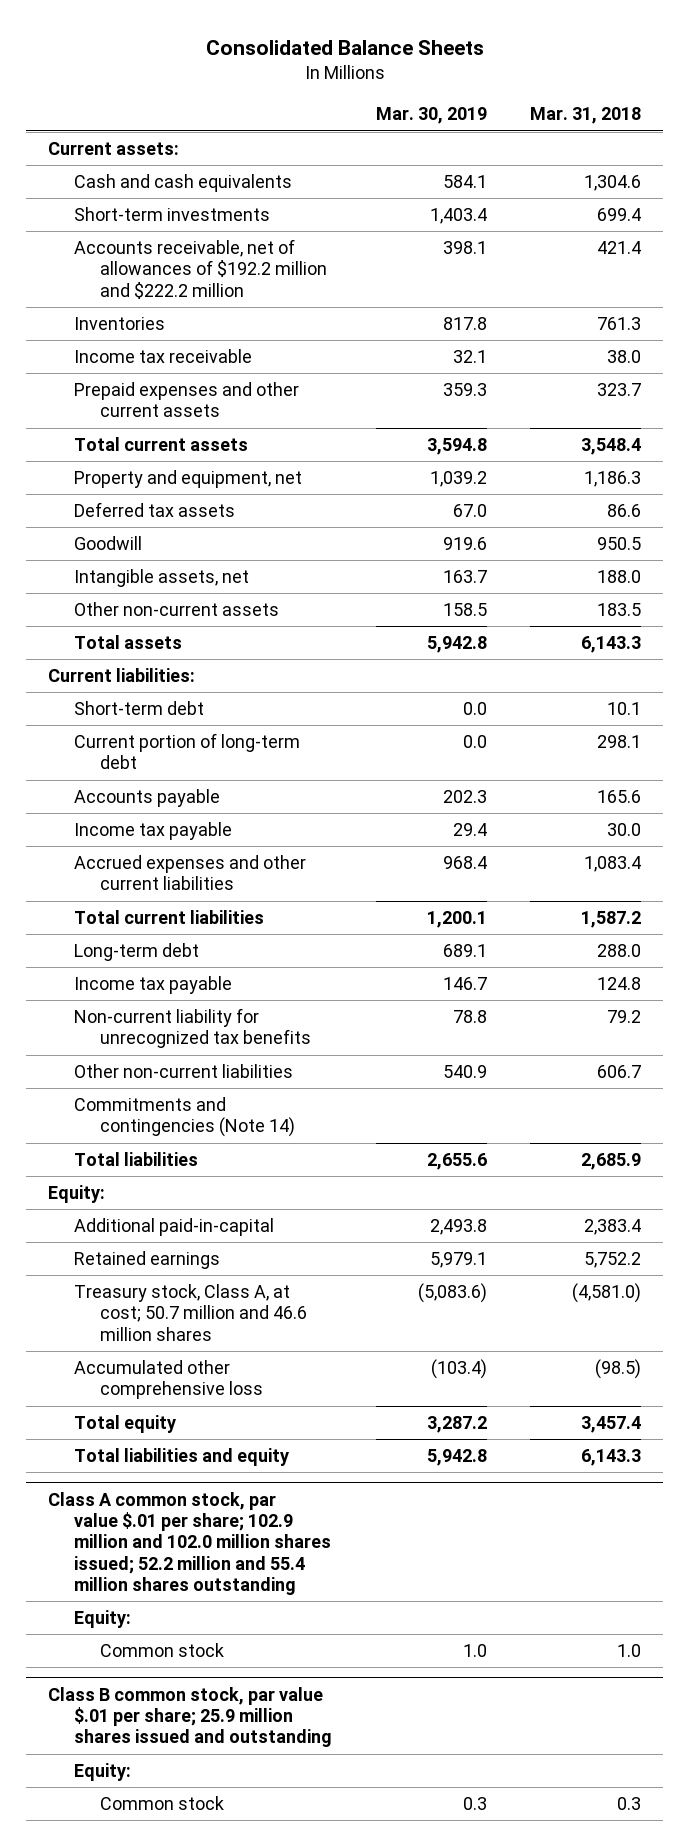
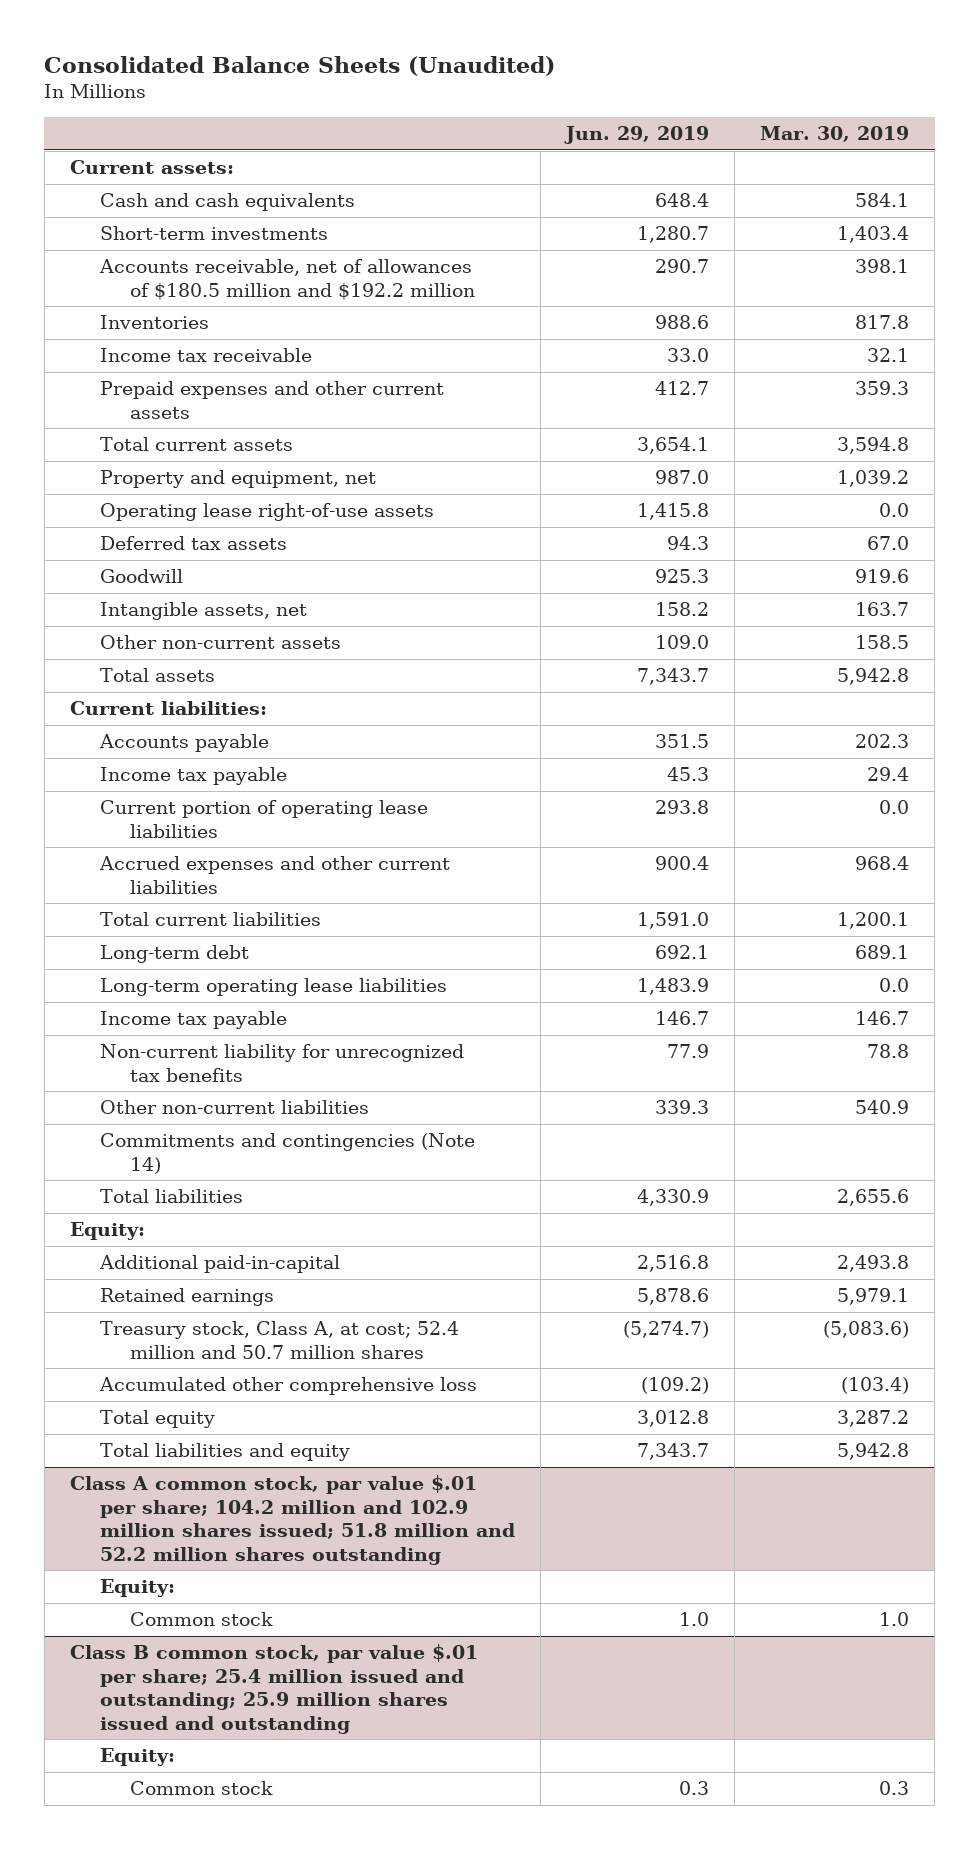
[205,39,484,55] Consolidated Balance Sheets -> [44,56,556,77] Consolidated Balance Sheets (Unaudited)
[530,107,642,125] Mar. 31, 2018 -> none
none -> [563,126,709,145] Jun. 29, 2019
[74,239,328,299] Accounts receivable, net of allowances of $192.2 million and $222.2 million -> [98,259,475,300] Accounts receivable, net of allowances of $180.5 million and $192.2 million
none -> [99,503,434,522] Operating lease right-of-use assets
[74,701,205,716] Short-term debt -> none
[74,733,301,770] Current portion of long-term debt -> none
none -> [99,800,428,838] Current portion of operating lease liabilities
none -> [99,978,447,997] Long-term operating lease liabilities
[74,1284,308,1341] Treasury stock, Class A, at cost; 50.7 million and 46.6 million shares -> [99,1321,459,1359] Treasury stock, Class A, at cost; 52.4 million and 50.7 million shares
[48,1491,332,1595] Class A common stock, par value $.01 per share; 102.9 million and 102.0 million shares issued; 52.2 million and 55.4 million shares outstanding -> [69,1475,515,1565] Class A common stock, par value $.01 per share; 104.2 million and 102.9 million shares issued; 51.8 million and 52.2 million shares outstanding
[48,1686,333,1748] Class B common stock, par value $.01 per share; 25.9 million shares issued and outstanding -> [69,1644,478,1734] Class B common stock, par value $.01 per share; 25.4 million issued and outstanding; 25.9 million shares issued and outstanding

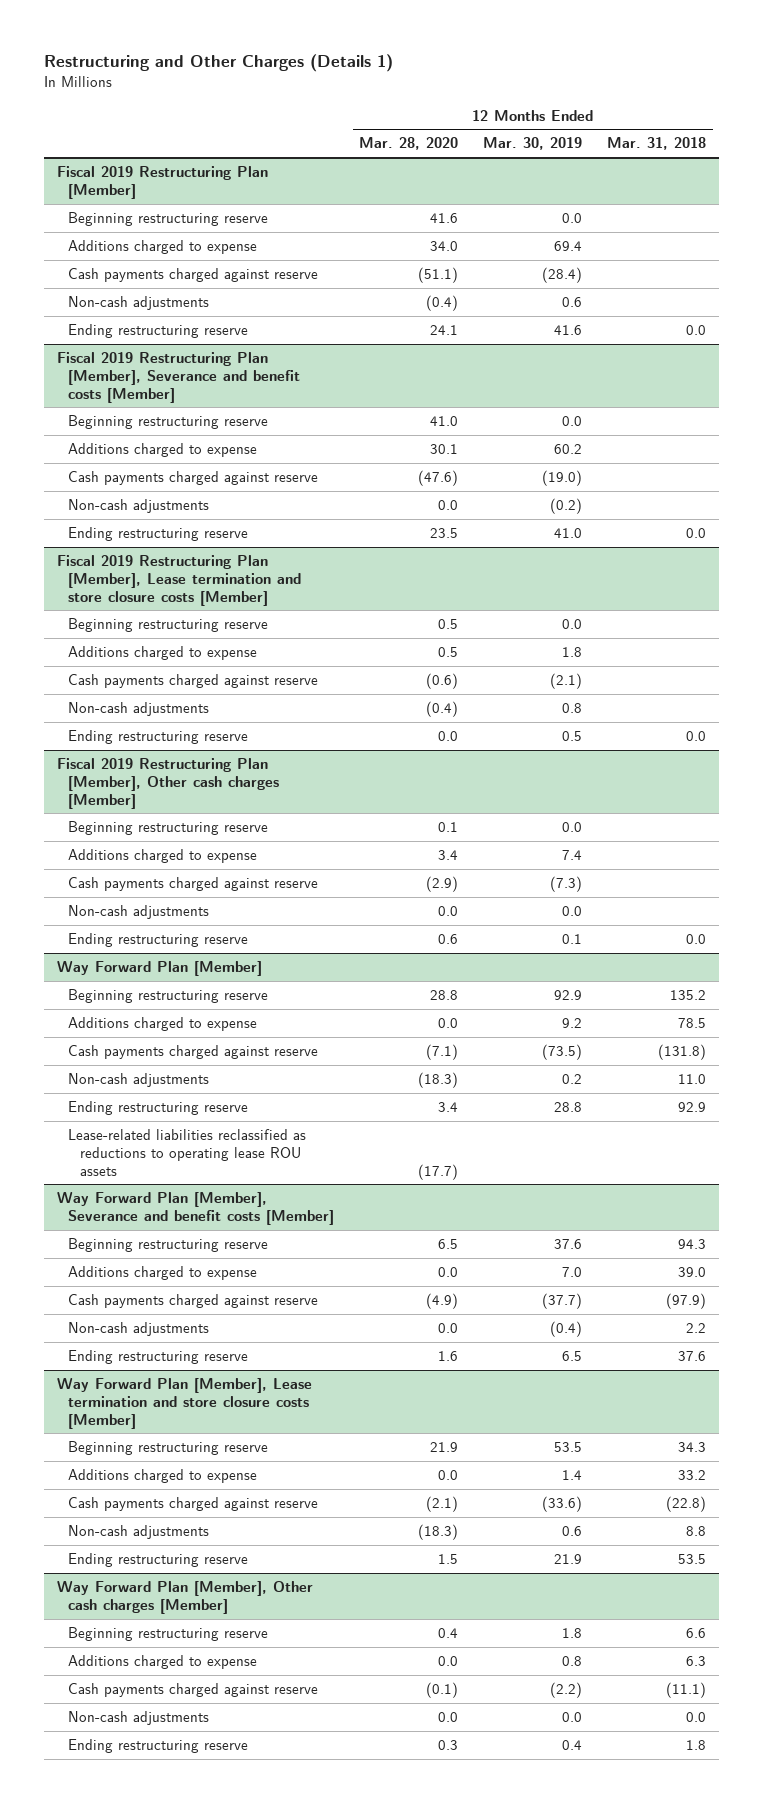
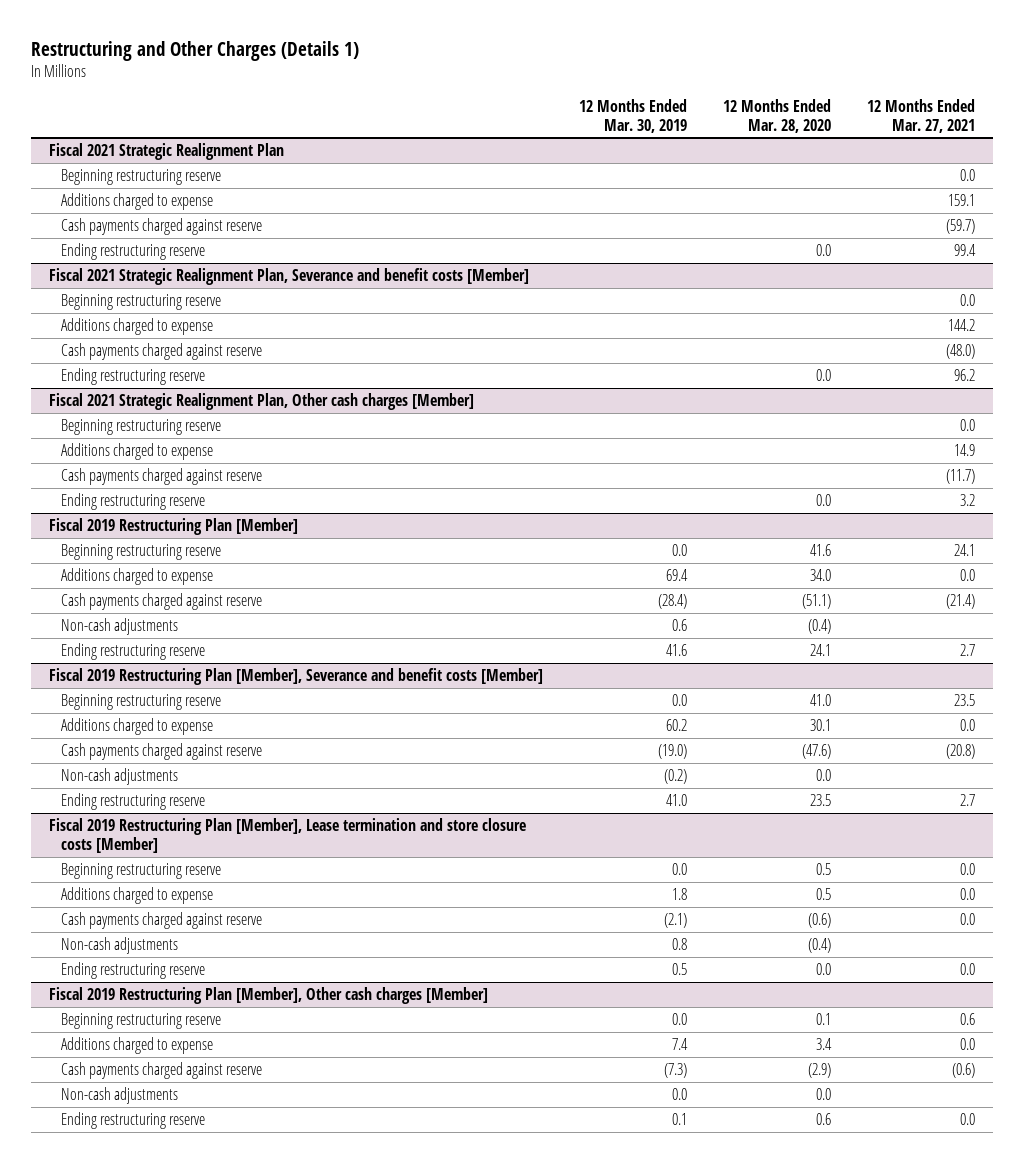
[607,137,707,151] Mar. 31, 2018 -> none
none -> [867,98,976,133] 12 Months Ended Mar. 27, 2021
none -> [48,143,284,161] Fiscal 2021 Strategic Realignment Plan
none -> [60,169,221,186] Beginning restructuring reserve
none -> [60,193,213,211] Additions charged to expense
none -> [60,218,262,236] Cash payments charged against reserve
none -> [60,243,205,261] Ending restructuring reserve
none -> [48,268,529,286] Fiscal 2021 Strategic Realignment Plan, Severance and benefit costs [Member]
none -> [60,294,221,311] Beginning restructuring reserve
none -> [60,318,213,336] Additions charged to expense
none -> [60,343,262,361] Cash payments charged against reserve
none -> [60,368,205,386] Ending restructuring reserve
none -> [48,393,474,411] Fiscal 2021 Strategic Realignment Plan, Other cash charges [Member]
none -> [60,419,221,436] Beginning restructuring reserve
none -> [60,443,213,461] Additions charged to expense
none -> [60,468,262,486] Cash payments charged against reserve
none -> [60,493,205,511] Ending restructuring reserve
[56,961,262,977] Way Forward Plan [Member] -> none
[68,989,269,1004] Beginning restructuring reserve -> none
[68,1017,258,1032] Additions charged to expense -> none
[68,1045,319,1060] Cash payments charged against reserve -> none
[68,1073,210,1088] Non-cash adjustments -> none
[68,1101,249,1116] Ending restructuring reserve -> none
[68,1129,307,1176] Lease-related liabilities reclassified as reductions to operating lease ROU assets -> none
[56,1192,335,1225] Way Forward Plan [Member], Severance and benefit costs [Member] -> none
[68,1238,269,1253] Beginning restructuring reserve -> none
[68,1266,258,1281] Additions charged to expense -> none
[68,1294,319,1309] Cash payments charged against reserve -> none
[68,1322,210,1337] Non-cash adjustments -> none
[68,1350,249,1365] Ending restructuring reserve -> none
[56,1378,312,1429] Way Forward Plan [Member], Lease termination and store closure costs [Member] -> none
[68,1441,269,1456] Beginning restructuring reserve -> none
[68,1469,258,1484] Additions charged to expense -> none
[68,1497,319,1512] Cash payments charged against reserve -> none
[68,1525,210,1540] Non-cash adjustments -> none
[68,1553,249,1568] Ending restructuring reserve -> none
[56,1581,313,1614] Way Forward Plan [Member], Other cash charges [Member] -> none
[68,1627,269,1642] Beginning restructuring reserve -> none
[68,1655,258,1670] Additions charged to expense -> none
[68,1683,319,1698] Cash payments charged against reserve -> none
[68,1711,210,1726] Non-cash adjustments -> none
[68,1739,249,1754] Ending restructuring reserve -> none

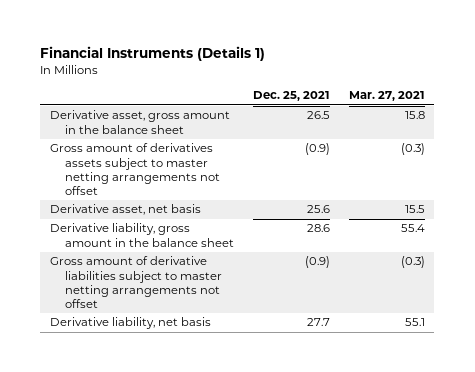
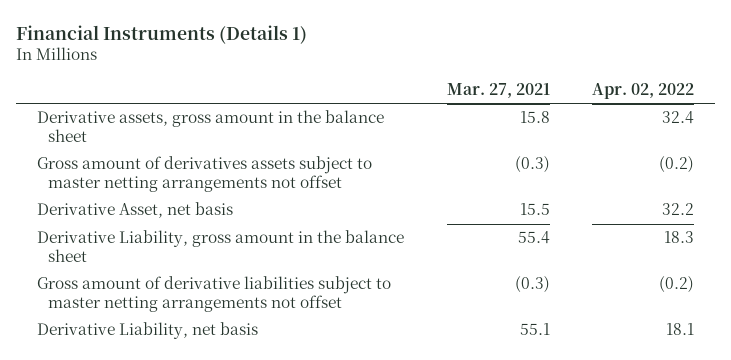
[252,91,330,102] Dec. 25, 2021 -> none
none -> [592,83,695,100] Apr. 02, 2022
[49,110,230,134] Derivative asset, gross amount in the balance sheet -> [36,110,384,143] Derivative assets, gross amount in the balance sheet
[49,204,201,216] Derivative asset, net basis -> [36,202,233,219] Derivative Asset, net basis
[49,223,235,247] Derivative liability, gross amount in the balance sheet -> [36,230,404,263] Derivative Liability, gross amount in the balance sheet
[49,317,211,330] Derivative liability, net basis -> [36,322,258,340] Derivative Liability, net basis

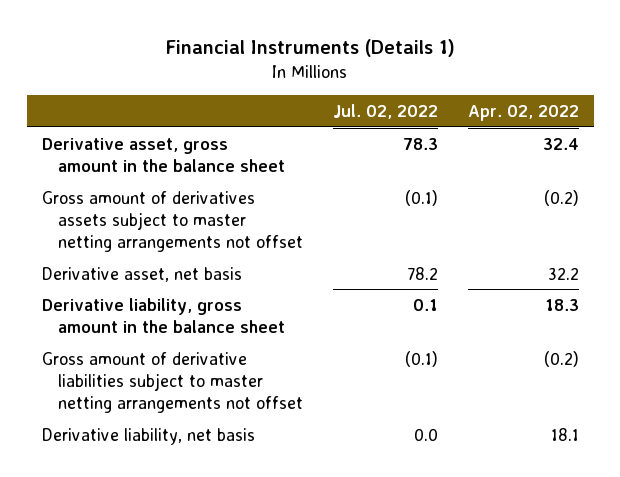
[446,83,550,99] Mar. 27, 2021 -> none
none -> [332,104,438,120] Jul. 02, 2022
[36,110,384,143] Derivative assets, gross amount in the balance sheet -> [41,137,286,172] Derivative asset, gross amount in the balance sheet
[36,202,233,219] Derivative Asset, net basis -> [41,266,242,282] Derivative asset, net basis
[36,230,404,263] Derivative Liability, gross amount in the balance sheet -> [41,297,286,333] Derivative liability, gross amount in the balance sheet
[36,322,258,340] Derivative Liability, net basis -> [41,427,255,445] Derivative liability, net basis

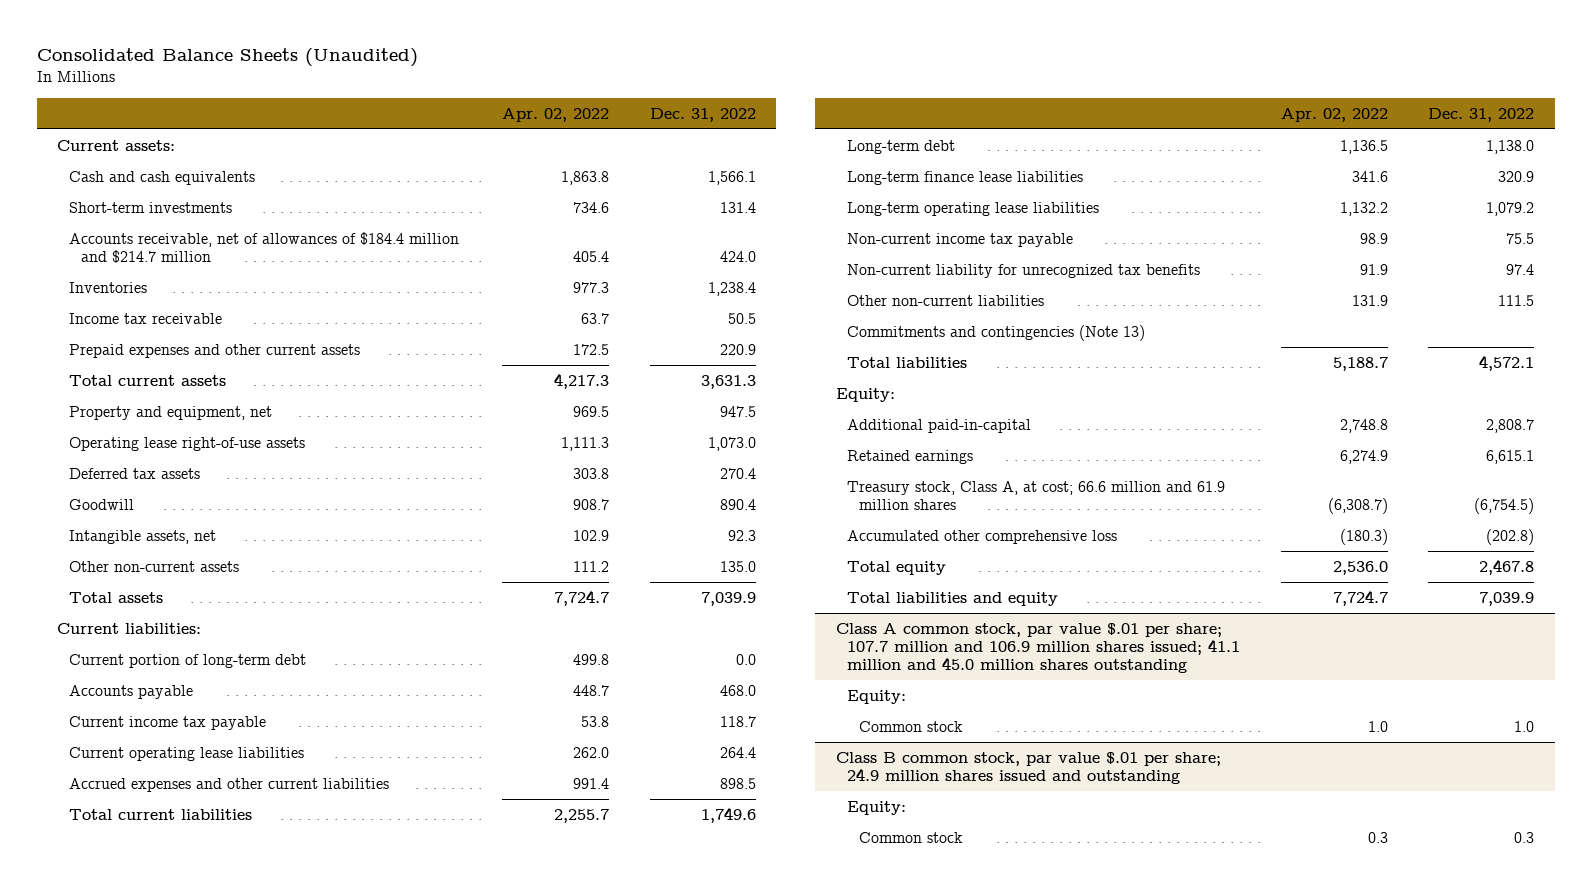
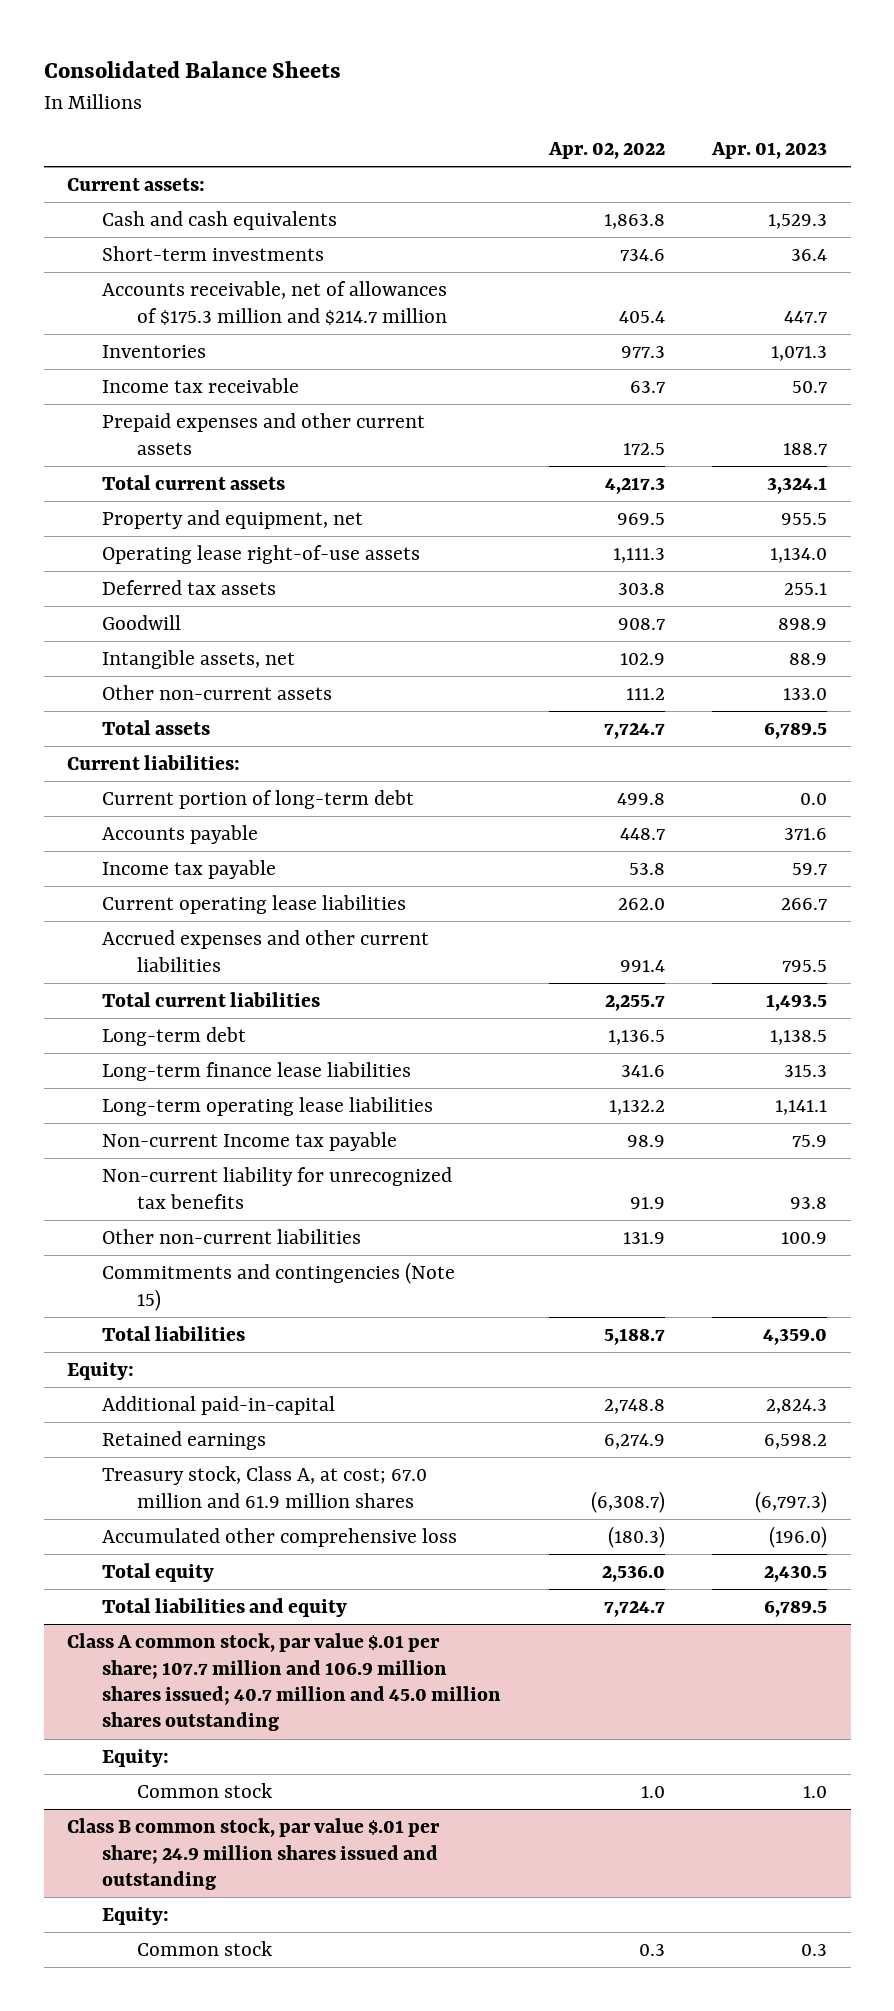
[36,48,418,68] Consolidated Balance Sheets (Unaudited) -> [43,61,341,79] Consolidated Balance Sheets
[649,107,756,122] Dec. 31, 2022 -> none
none -> [710,142,827,160] Apr. 01, 2023
[68,231,459,263] Accounts receivable, net of allowances of $184.4 million and $214.7 million -> [102,281,448,325] Accounts receivable, net of allowances of $175.3 million and $214.7 million
[68,715,266,730] Current income tax payable -> [102,860,277,880] Income tax payable
[847,232,1074,247] Non-current income tax payable -> [102,1132,398,1152] Non-current Income tax payable
[847,324,1146,341] Commitments and contingencies (Note 13) -> [102,1262,456,1311] Commitments and contingencies (Note 15)
[847,480,1226,510] Treasury stock, Class A, at cost; 66.6 million and 61.9 million shares -> [102,1466,428,1508] Treasury stock, Class A, at cost; 67.0 million and 61.9 million shares
[835,622,1241,673] Class A common stock, par value $.01 per share; 107.7 million and 106.9 million shares issued; 41.1 million and 45.0 million shares outstanding -> [67,1633,502,1732] Class A common stock, par value $.01 per share; 107.7 million and 106.9 million shares issued; 40.7 million and 45.0 million shares outstanding

